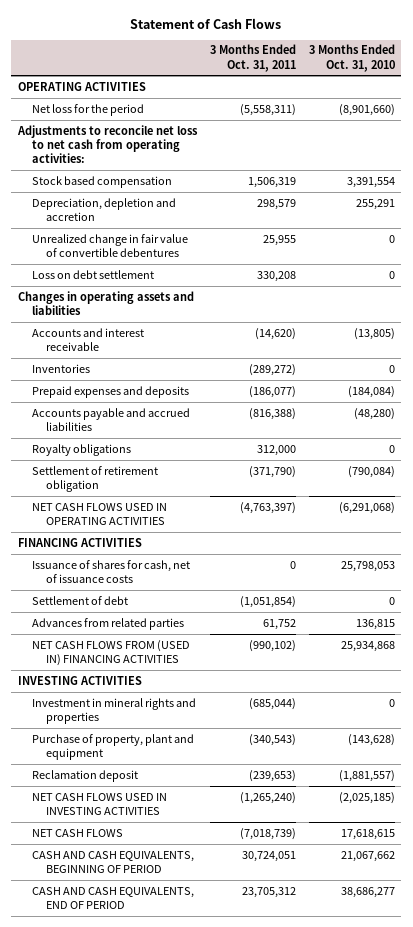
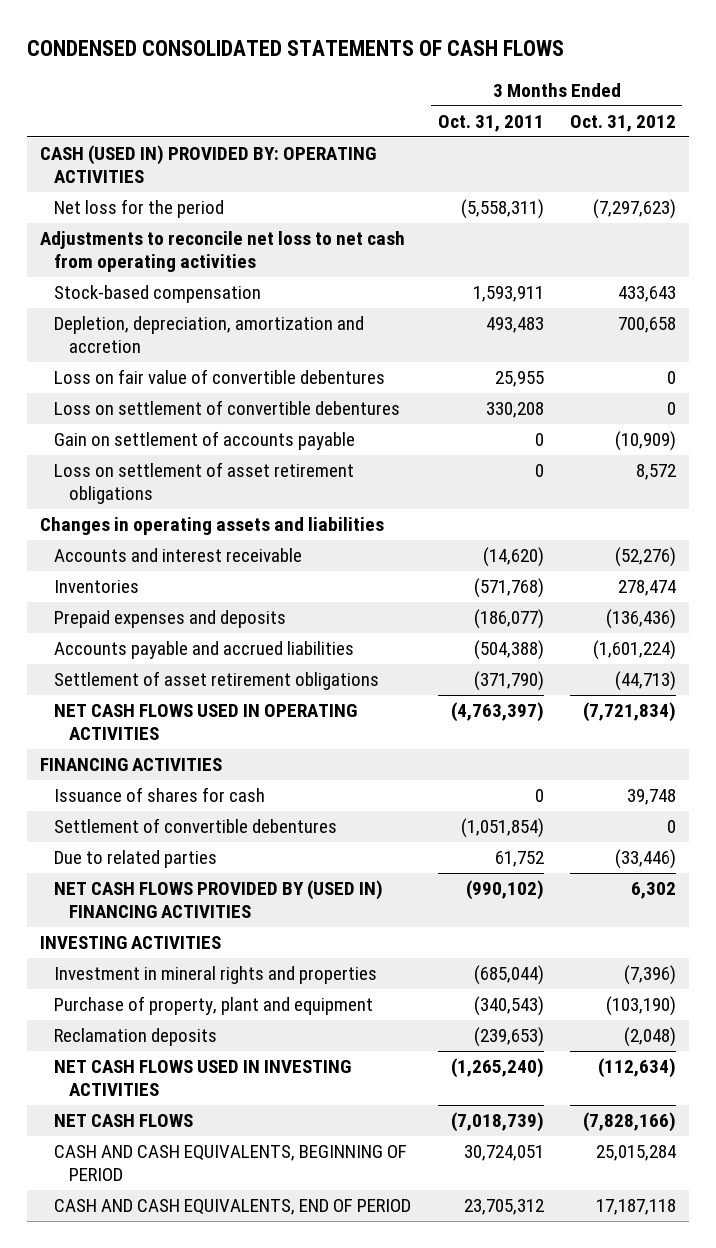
[130,17,282,29] Statement of Cash Flows -> [26,40,564,57] CONDENSED CONSOLIDATED STATEMENTS OF CASH FLOWS
[308,44,395,72] 3 Months Ended Oct. 31, 2010 -> none
none -> [569,114,676,132] Oct. 31, 2012
[17,81,146,91] OPERATING ACTIVITIES -> [40,145,377,183] CASH (USED IN) PROVIDED BY: OPERATING ACTIVITIES
[16,124,198,164] Adjustments to reconcile net loss to net cash from operating activities: -> [40,231,406,272] Adjustments to reconcile net loss to net cash from operating activities
[32,175,173,188] Stock based compensation -> [54,285,262,304] Stock-based compensation
[247,176,296,188] 1,506,319 -> [472,286,544,303] 1,593,911
[32,197,177,222] Depreciation, depletion and accretion -> [54,316,365,353] Depletion, depreciation, amortization and accretion
[256,198,296,210] 298,579 -> [485,317,544,334] 493,483
[32,233,189,258] Unrealized change in fair value of convertible debentures -> [54,369,386,385] Loss on fair value of convertible debentures
[32,269,155,279] Loss on debt settlement -> [54,400,401,416] Loss on settlement of convertible debentures
none -> [54,431,356,451] Gain on settlement of accounts payable
none -> [54,462,355,504] Loss on settlement of asset retirement obligations
[248,363,296,376] (289,272) -> [473,578,544,599] (571,768)
[32,443,132,456] Royalty obligations -> none
[248,407,296,420] (816,388) -> [473,640,544,661] (504,388)
[32,465,159,493] Settlement of retirement obligation -> [54,671,380,691] Settlement of asset retirement obligations
[32,559,191,584] Issuance of shares for cash, net of issuance costs -> [54,787,266,803] Issuance of shares for cash
[32,595,129,605] Settlement of debt -> [54,818,338,834] Settlement of convertible debentures
[32,617,185,630] Advances from related parties -> [54,850,218,869] Due to related parties
[32,639,191,667] NET CASH FLOWS FROM (USED IN) FINANCING ACTIVITIES -> [54,880,384,918] NET CASH FLOWS PROVIDED BY (USED IN) FINANCING ACTIVITIES
[32,769,139,782] Reclamation deposit -> [54,1028,218,1047] Reclamation deposits

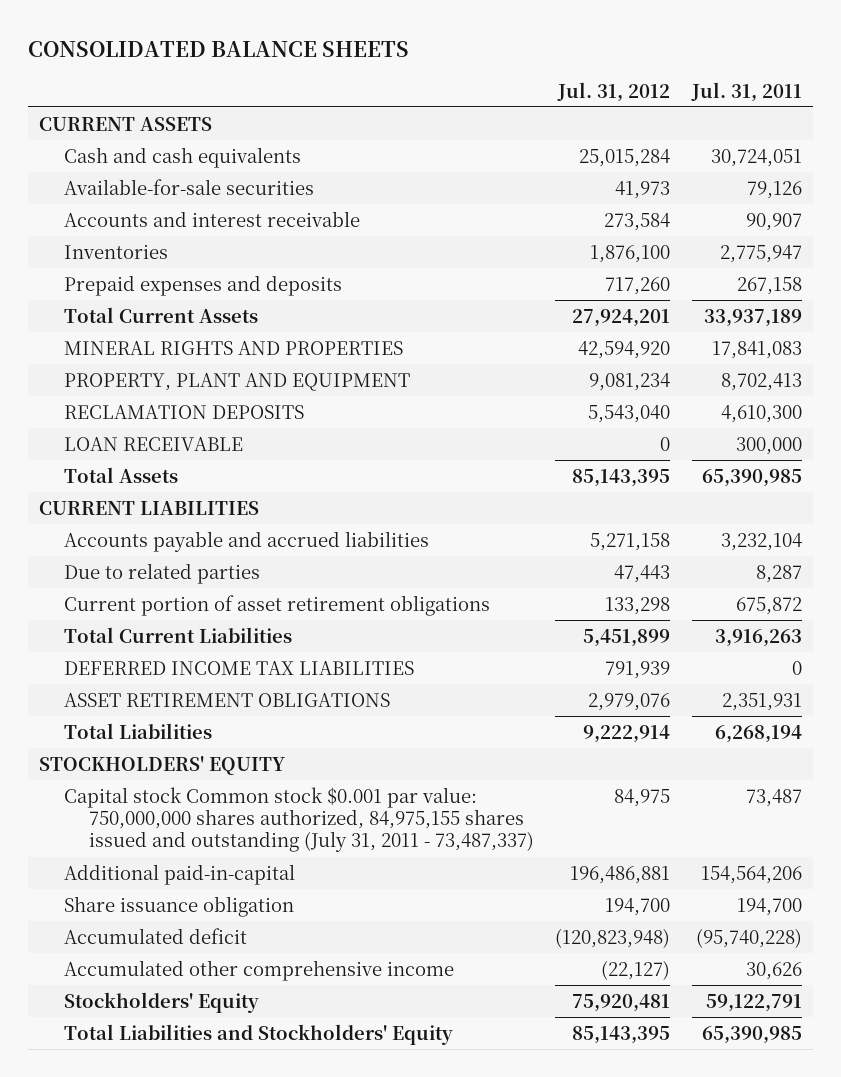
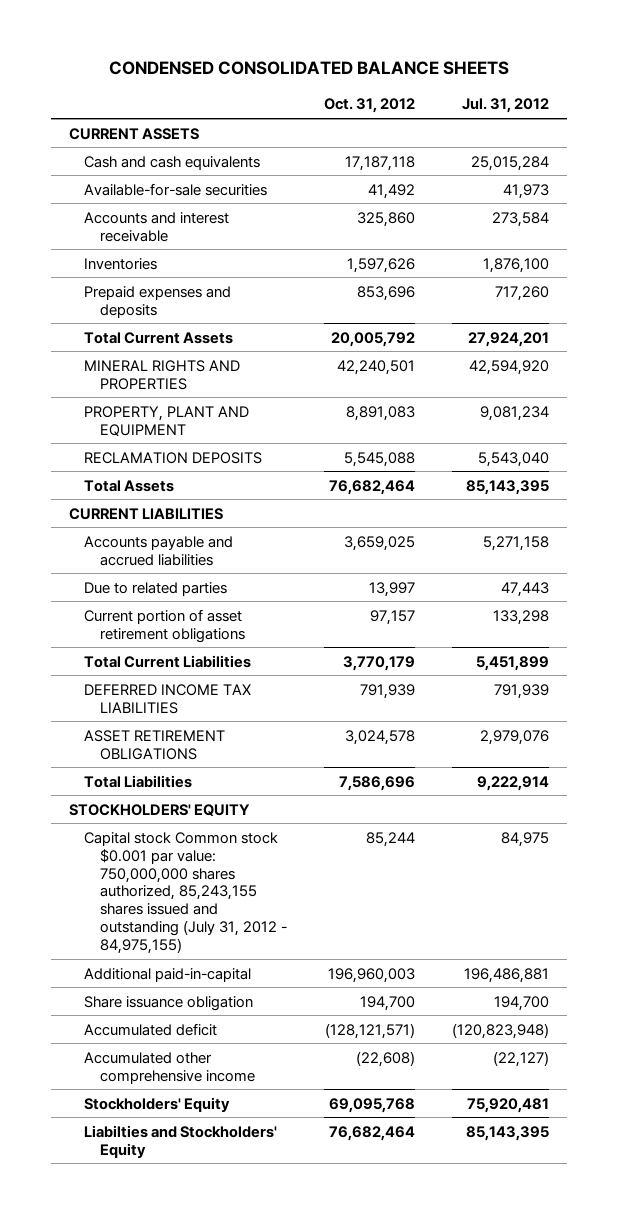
[27,40,409,57] CONSOLIDATED BALANCE SHEETS -> [109,61,510,76] CONDENSED CONSOLIDATED BALANCE SHEETS
[691,81,803,102] Jul. 31, 2011 -> none
none -> [323,98,415,114] Oct. 31, 2012
[63,436,243,451] LOAN RECEIVABLE -> none
[63,786,534,853] Capital stock Common stock $0.001 par value: 750,000,000 shares authorized, 84,975,155 shares issued and outstanding (July 31, 2011 - 73,487,337) -> [84,831,287,955] Capital stock Common stock $0.001 par value: 750,000,000 shares authorized, 85,243,155 shares issued and outstanding (July 31, 2012 - 84,975,155)
[63,1023,453,1045] Total Liabilities and Stockholders' Equity -> [84,1124,278,1158] Liabilties and Stockholders' Equity

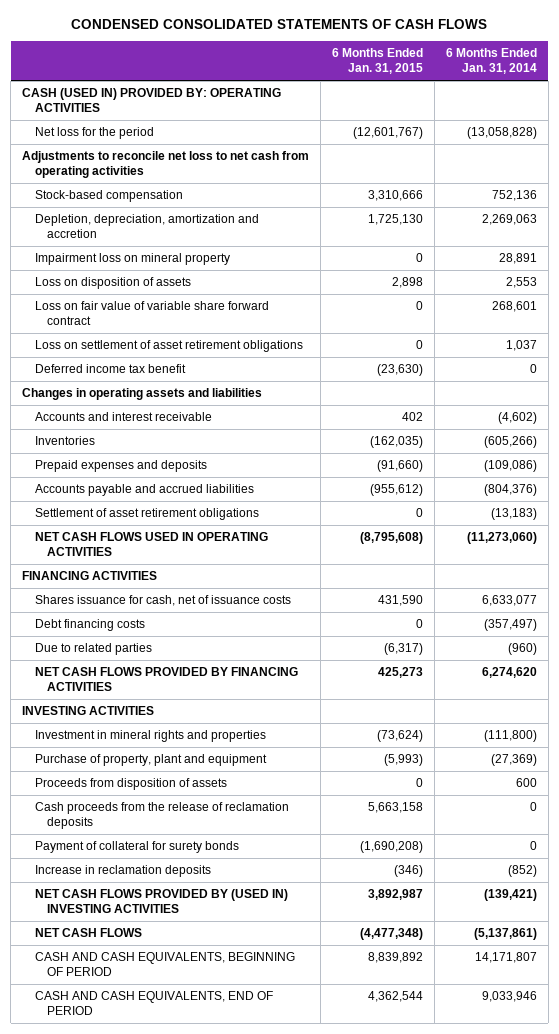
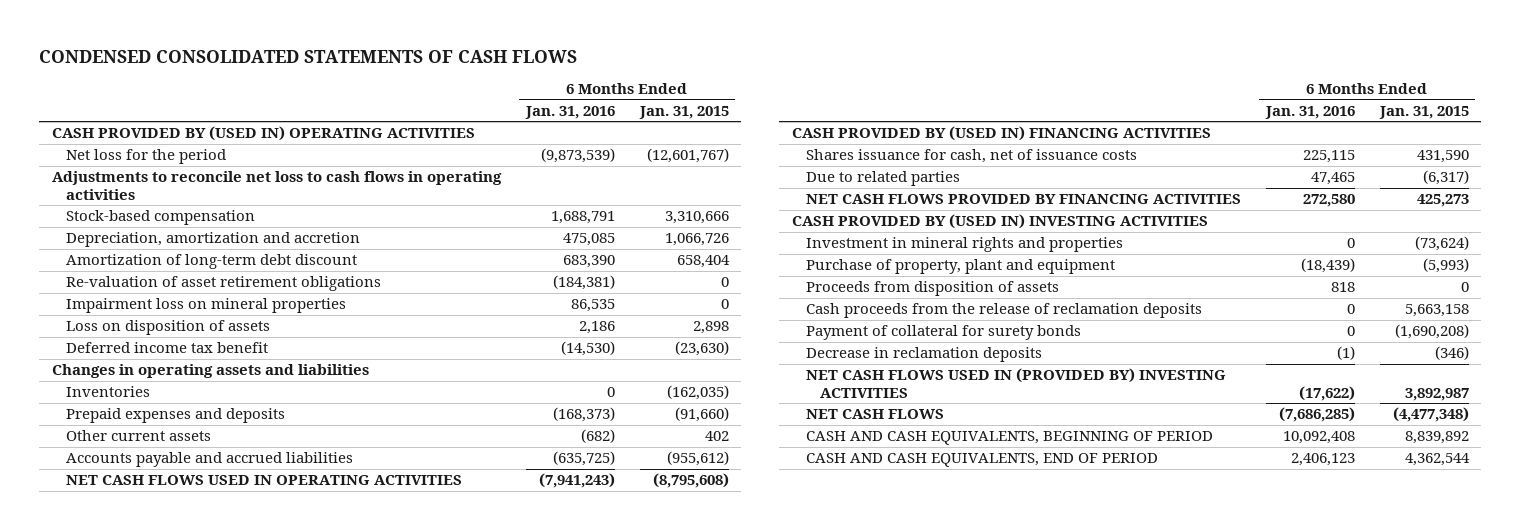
[445,48,537,75] 6 Months Ended Jan. 31, 2014 -> none
none -> [524,105,615,119] Jan. 31, 2016
[22,88,282,113] CASH (USED IN) PROVIDED BY: OPERATING ACTIVITIES -> [51,126,475,142] CASH PROVIDED BY (USED IN) OPERATING ACTIVITIES
[22,151,310,179] Adjustments to reconcile net loss to net cash from operating activities -> [51,171,502,201] Adjustments to reconcile net loss to cash flows in operating activities
[34,214,259,239] Depletion, depreciation, amortization and accretion -> [65,232,360,248] Depreciation, amortization and accretion
[367,214,423,226] 1,725,130 -> [664,233,729,247] 1,066,726
none -> [65,254,357,270] Amortization of long-term debt discount
none -> [65,276,381,292] Re-valuation of asset retirement obligations
[34,253,230,266] Impairment loss on mineral property -> [65,298,346,314] Impairment loss on mineral properties
[34,301,269,326] Loss on fair value of variable share forward contract -> none
[34,340,303,353] Loss on settlement of asset retirement obligations -> none
[34,412,212,422] Accounts and interest receivable -> none
none -> [65,430,211,442] Other current assets
[34,508,259,521] Settlement of asset retirement obligations -> none
[22,571,158,581] FINANCING ACTIVITIES -> none
none -> [791,126,1211,142] CASH PROVIDED BY (USED IN) FINANCING ACTIVITIES
[34,619,145,632] Debt financing costs -> none
[22,706,155,716] INVESTING ACTIVITIES -> none
none -> [791,214,1208,230] CASH PROVIDED BY (USED IN) INVESTING ACTIVITIES
[34,865,211,878] Increase in reclamation deposits -> [805,347,1042,363] Decrease in reclamation deposits
[34,889,288,914] NET CASH FLOWS PROVIDED BY (USED IN) INVESTING ACTIVITIES -> [805,368,1226,399] NET CASH FLOWS USED IN (PROVIDED BY) INVESTING ACTIVITIES

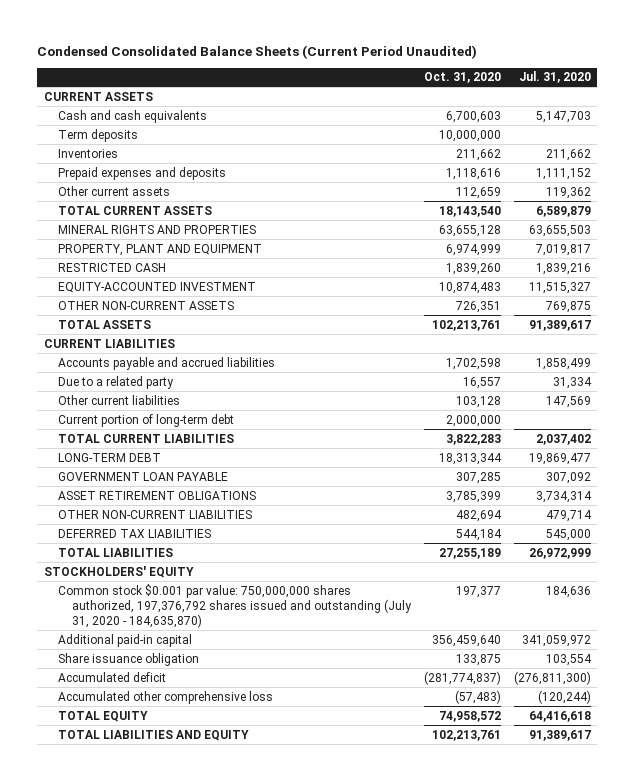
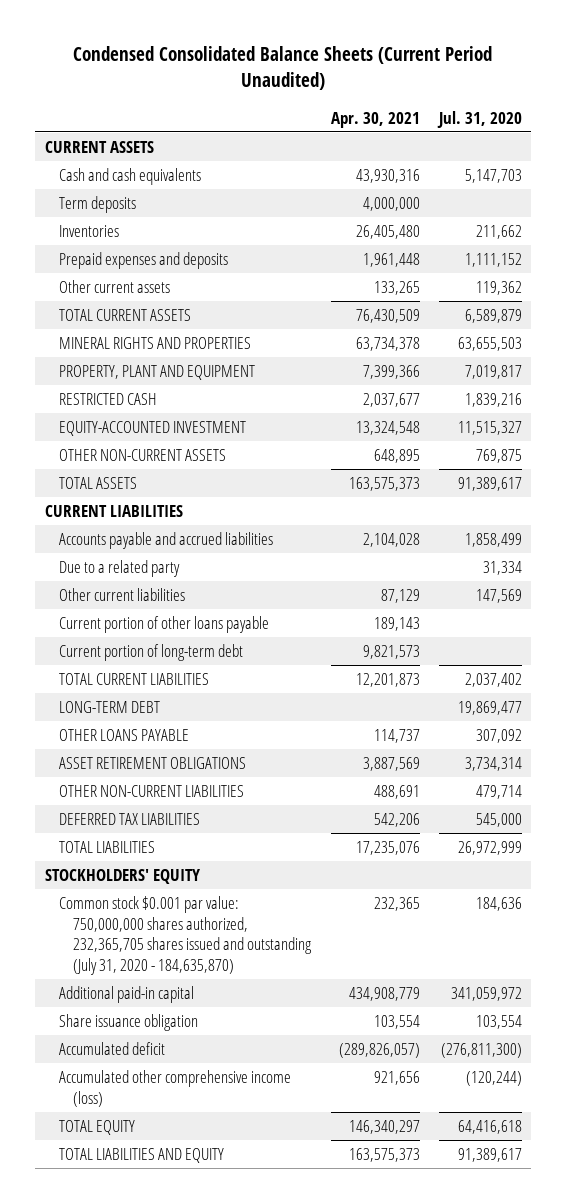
[424,72,502,84] Oct. 31, 2020 -> none
none -> [330,111,420,128] Apr. 30, 2021
none -> [58,616,269,634] Current portion of other loans payable
[57,471,228,481] GOVERNMENT LOAN PAYABLE -> [58,729,189,742] OTHER LOANS PAYABLE
[57,583,413,629] Common stock $0.001 par value: 750,000,000 shares authorized, 197,376,792 shares issued and outstanding (July 31, 2020 - 184,635,870) -> [58,896,313,975] Common stock $0.001 par value: 750,000,000 shares authorized, 232,365,705 shares issued and outstanding (July 31, 2020 - 184,635,870)
[57,690,273,704] Accumulated other comprehensive loss -> [58,1070,291,1107] Accumulated other comprehensive income (loss)

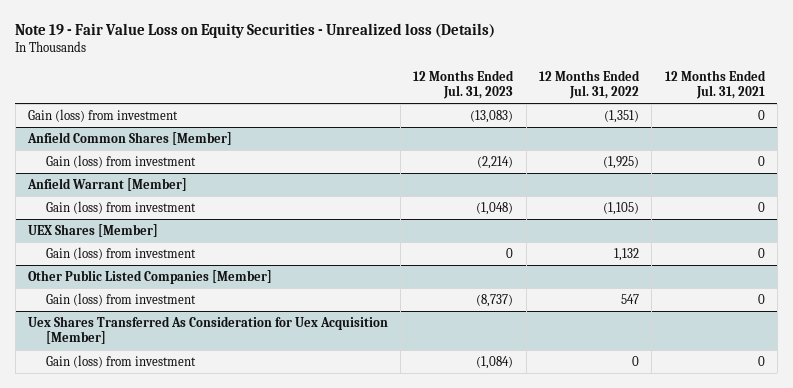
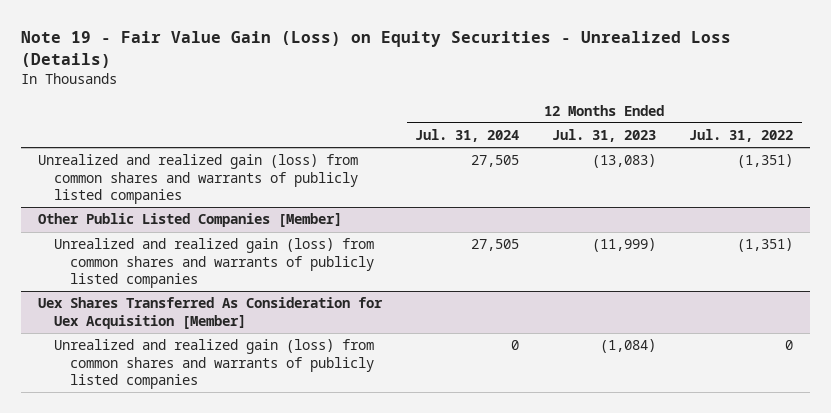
[15,22,496,38] Note 19 - Fair Value Loss on Equity Securities - Unrealized loss (Details) -> [21,31,732,69] Note 19 - Fair Value Gain (Loss) on Equity Securities - Unrealized Loss (Details)
[664,69,766,100] 12 Months Ended Jul. 31, 2021 -> none
none -> [415,129,520,143] Jul. 31, 2024
[26,131,232,145] Anfield Common Shares [Member] -> none
[45,154,196,168] Gain (loss) from investment -> none
[26,177,187,191] Anfield Warrant [Member] -> none
[45,200,196,214] Gain (loss) from investment -> none
[27,223,158,237] UEX Shares [Member] -> none
[45,246,196,260] Gain (loss) from investment -> none
[27,108,178,122] Gain (loss) from investment -> [38,154,359,204] Unrealized and realized gain (loss) from common shares and warrants of publicly listed companies
[45,292,196,306] Gain (loss) from investment -> [53,238,374,288] Unrealized and realized gain (loss) from common shares and warrants of publicly listed companies
[476,293,514,307] (8,737) -> [592,238,657,253] (11,999)
[621,293,640,304] 547 -> [737,238,794,253] (1,351)
[45,354,196,368] Gain (loss) from investment -> [53,339,374,389] Unrealized and realized gain (loss) from common shares and warrants of publicly listed companies

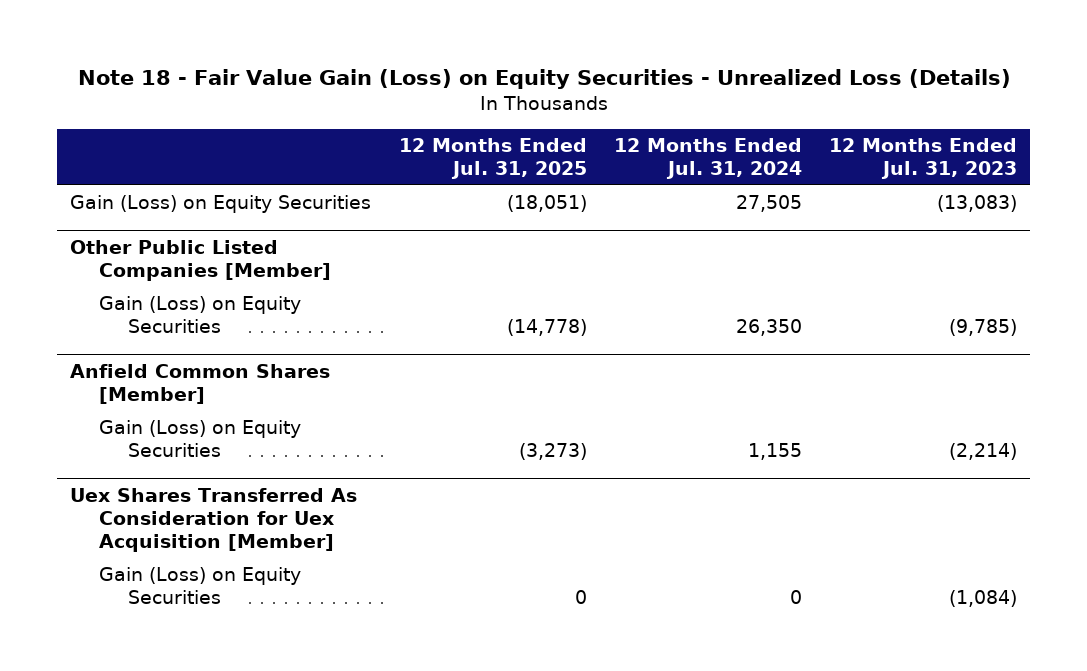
[21,31,732,69] Note 19 - Fair Value Gain (Loss) on Equity Securities - Unrealized Loss (Details) -> [77,69,1011,90] Note 18 - Fair Value Gain (Loss) on Equity Securities - Unrealized Loss (Details)
[689,129,794,143] Jul. 31, 2022 -> none
none -> [398,137,587,180] 12 Months Ended Jul. 31, 2025
[38,154,359,204] Unrealized and realized gain (loss) from common shares and warrants of publicly listed companies -> [70,195,372,214] Gain (Loss) on Equity Securities
[53,238,374,288] Unrealized and realized gain (loss) from common shares and warrants of publicly listed companies -> none
none -> [99,296,302,334] Gain (Loss) on Equity Securities
none -> [70,363,331,404] Anfield Common Shares [Member]
none -> [99,420,302,458] Gain (Loss) on Equity Securities
[53,339,374,389] Unrealized and realized gain (loss) from common shares and warrants of publicly listed companies -> [99,567,302,605] Gain (Loss) on Equity Securities

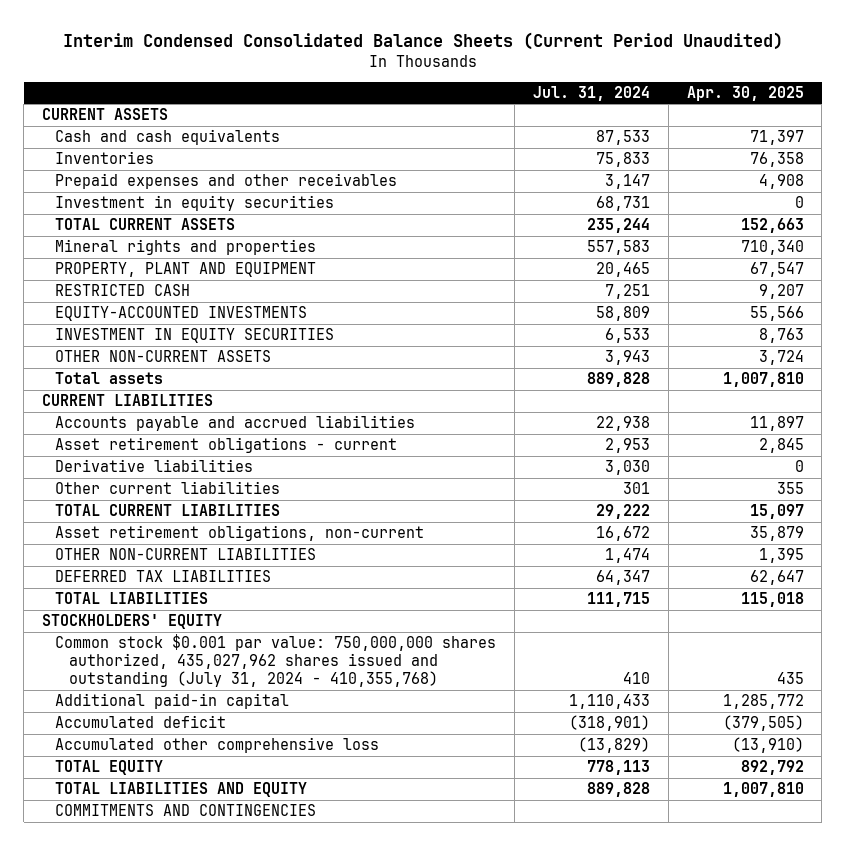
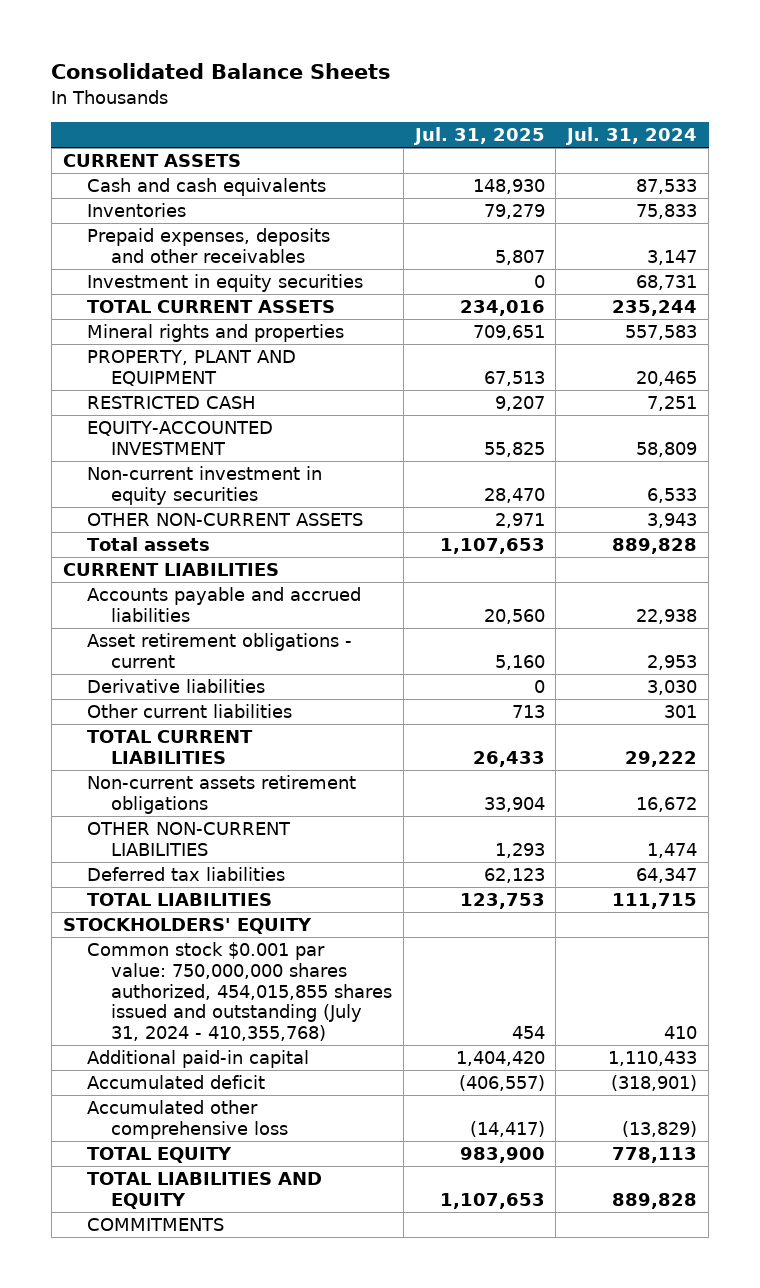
[62,31,783,50] Interim Condensed Consolidated Balance Sheets (Current Period Unaudited) -> [51,63,392,80] Consolidated Balance Sheets
[686,85,804,101] Apr. 30, 2025 -> none
none -> [412,126,545,145] Jul. 31, 2025
[55,173,398,190] Prepaid expenses and other receivables -> [86,228,330,263] Prepaid expenses, deposits and other receivables
[55,306,308,322] EQUITY-ACCOUNTED INVESTMENTS -> [86,421,273,455] EQUITY-ACCOUNTED INVESTMENT
[55,328,335,344] INVESTMENT IN EQUITY SECURITIES -> [86,466,322,505] Non-current investment in equity securities
[55,525,425,542] Asset retirement obligations, non-current -> [86,775,356,814] Non-current assets retirement obligations
[55,570,272,583] DEFERRED TAX LIABILITIES -> [86,867,285,882] Deferred tax liabilities
[55,634,497,688] Common stock $0.001 par value: 750,000,000 shares authorized, 435,027,962 shares issued and outstanding (July 31, 2024 - 410,355,768) -> [86,942,393,1042] Common stock $0.001 par value: 750,000,000 shares authorized, 454,015,855 shares issued and outstanding (July 31, 2024 - 410,355,768)
[55,804,317,817] COMMITMENTS AND CONTINGENCIES -> [86,1218,224,1232] COMMITMENTS

